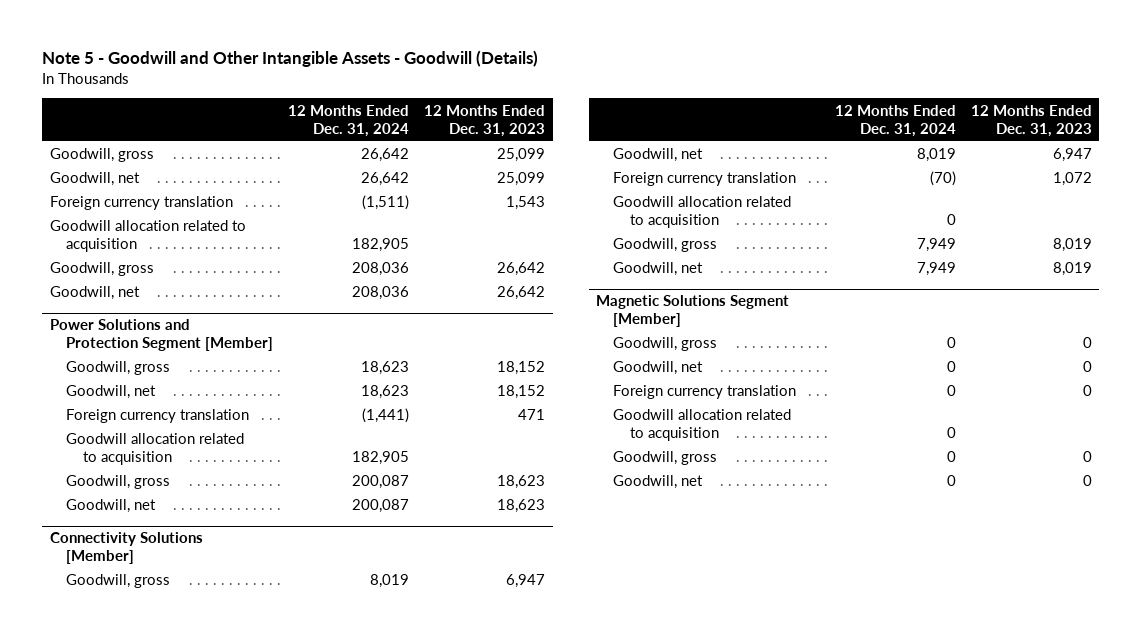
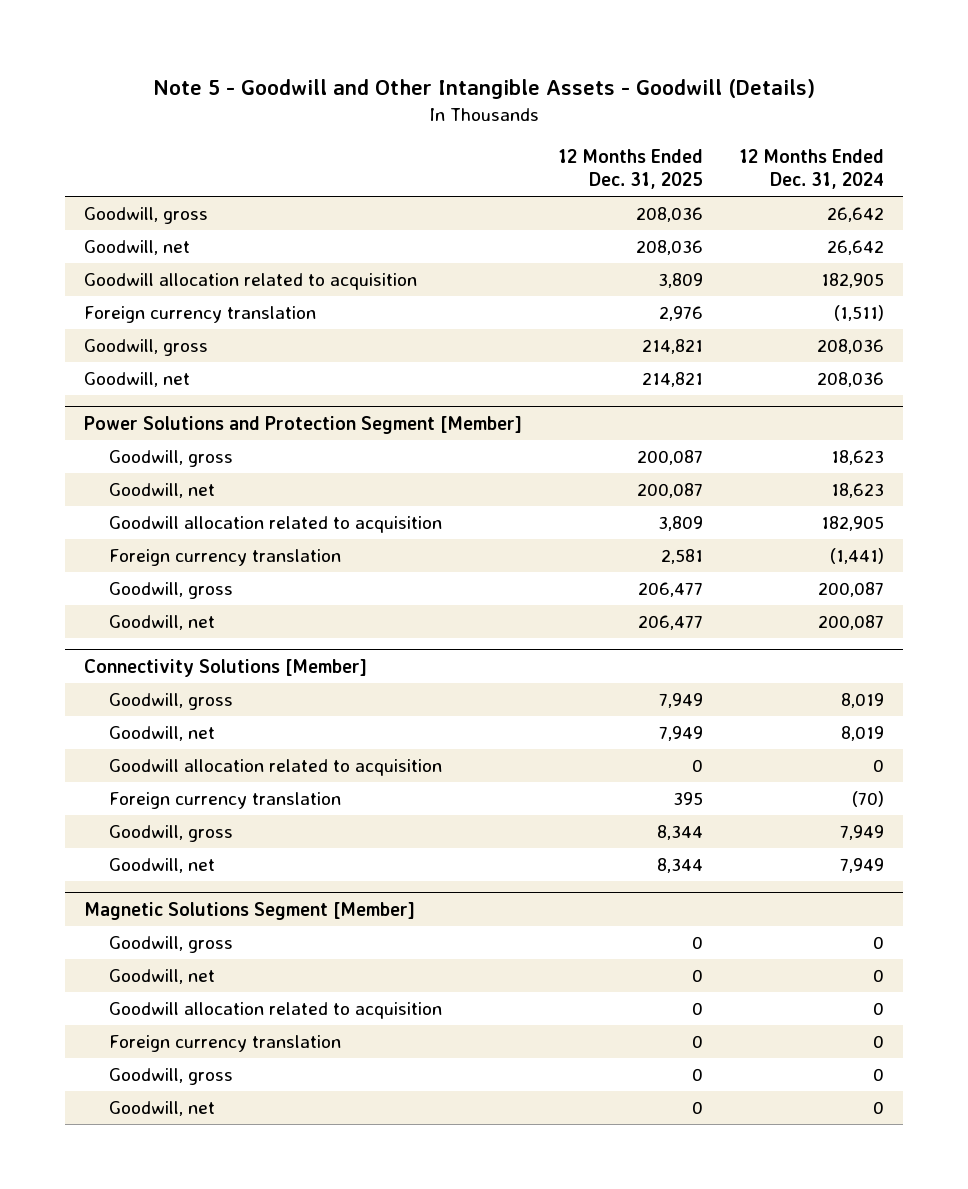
[424,104,546,137] 12 Months Ended Dec. 31, 2023 -> none
none -> [558,148,704,189] 12 Months Ended Dec. 31, 2025
[49,196,233,211] Foreign currency translation -> [83,306,316,324] Foreign currency translation
[66,409,250,424] Foreign currency translation -> [109,549,342,567] Foreign currency translation
[613,172,797,187] Foreign currency translation -> [109,792,342,810] Foreign currency translation
[613,385,797,400] Foreign currency translation -> [109,1035,342,1053] Foreign currency translation

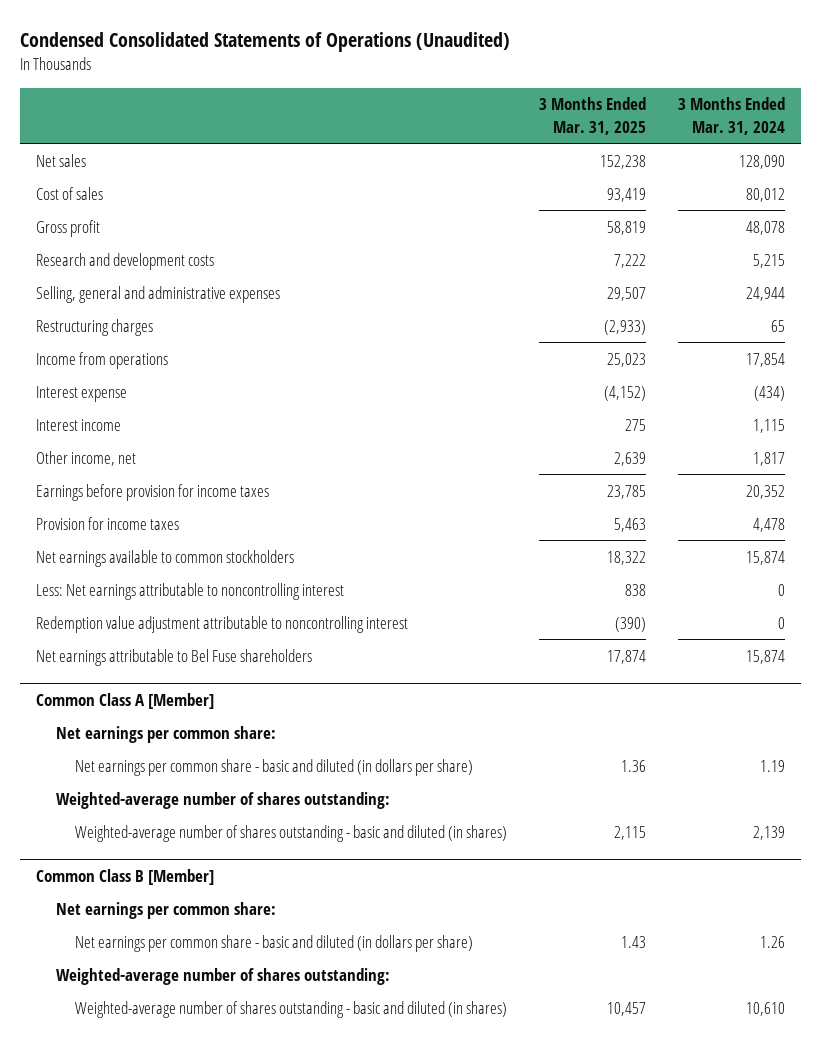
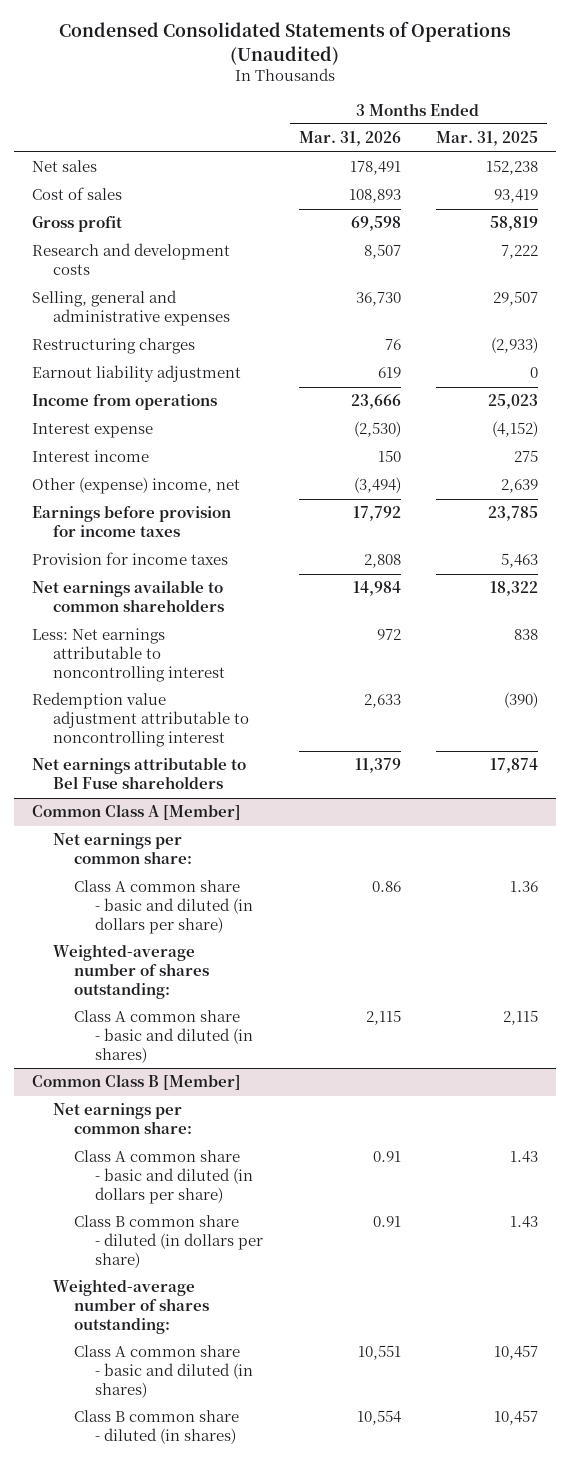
[678,97,786,135] 3 Months Ended Mar. 31, 2024 -> none
none -> [298,131,401,147] Mar. 31, 2026
none -> [31,365,241,383] Earnout liability adjustment
[36,450,137,466] Other income, net -> [31,477,240,495] Other (expense) income, net
[36,549,295,567] Net earnings available to common stockholders -> [31,580,224,613] Net earnings available to common shareholders
[75,758,474,776] Net earnings per common share - basic and diluted (in dollars per share) -> [73,880,254,935] Class A common share - basic and diluted (in dollars per share)
[75,824,508,842] Weighted-average number of shares outstanding - basic and diluted (in shares) -> [73,1010,254,1064] Class A common share - basic and diluted (in shares)
[75,934,474,952] Net earnings per common share - basic and diluted (in dollars per share) -> [73,1150,254,1205] Class A common share - basic and diluted (in dollars per share)
none -> [73,1215,264,1269] Class B common share - diluted (in dollars per share)
[75,1000,508,1018] Weighted-average number of shares outstanding - basic and diluted (in shares) -> [73,1345,254,1399] Class A common share - basic and diluted (in shares)
none -> [73,1410,239,1445] Class B common share - diluted (in shares)

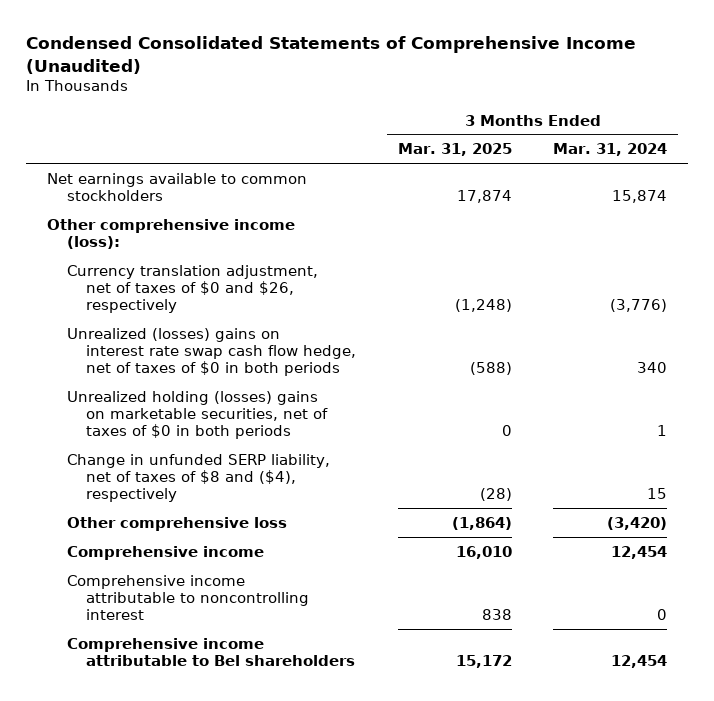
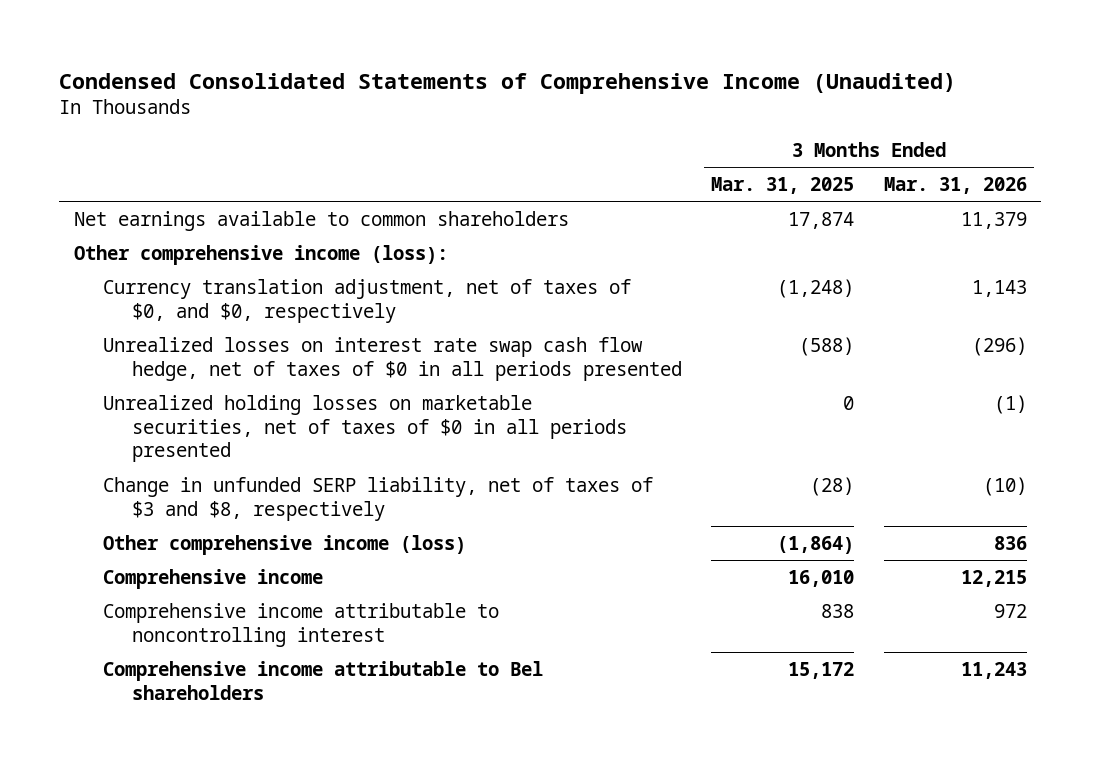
[553,143,668,157] Mar. 31, 2024 -> none
none -> [883,176,1027,194] Mar. 31, 2026
[46,172,307,202] Net earnings available to common stockholders -> [73,210,569,231] Net earnings available to common shareholders
[66,264,318,314] Currency translation adjustment, net of taxes of $0 and $26, respectively -> [103,278,632,323] Currency translation adjustment, net of taxes of $0, and $0, respectively
[66,327,357,377] Unrealized (losses) gains on interest rate swap cash flow hedge, net of taxes of $0 in both periods -> [103,336,683,381] Unrealized losses on interest rate swap cash flow hedge, net of taxes of $0 in all periods presented
[66,390,329,440] Unrealized holding (losses) gains on marketable securities, net of taxes of $0 in both periods -> [103,394,628,463] Unrealized holding losses on marketable securities, net of taxes of $0 in all periods presented
[66,453,330,503] Change in unfunded SERP liability, net of taxes of $8 and ($4), respectively -> [103,476,654,521] Change in unfunded SERP liability, net of taxes of $3 and $8, respectively
[66,516,287,531] Other comprehensive loss -> [103,534,467,555] Other comprehensive income (loss)

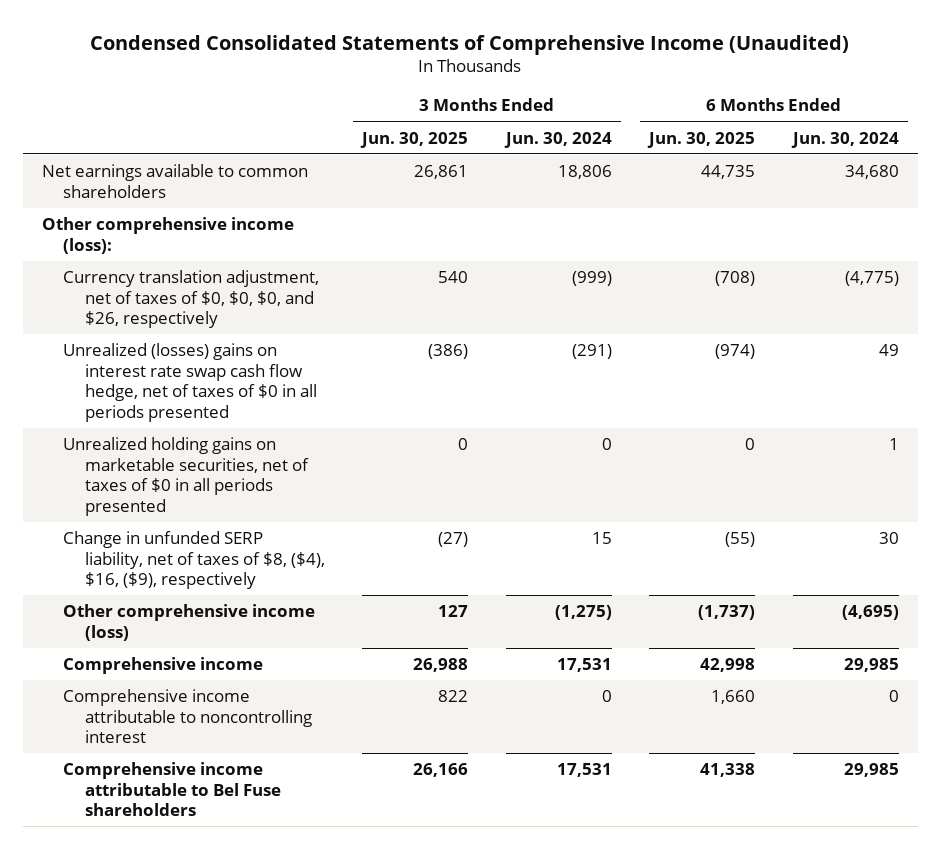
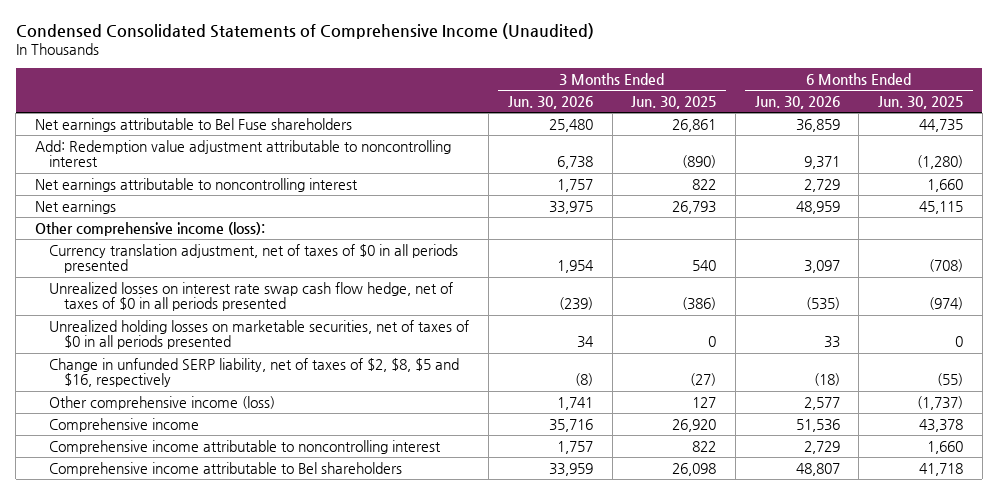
[503,131,612,148] Jun. 30, 2024 -> none
[790,131,899,148] Jun. 30, 2024 -> none
none -> [507,95,593,109] Jun. 30, 2026
none -> [754,95,840,109] Jun. 30, 2026
none -> [34,117,352,132] Net earnings attributable to Bel Fuse shareholders
none -> [34,139,451,168] Add: Redemption value adjustment attributable to noncontrolling interest
none -> [34,177,358,192] Net earnings attributable to noncontrolling interest
[42,164,309,198] Net earnings available to common shareholders -> [34,199,116,214] Net earnings
[414,165,469,180] 26,861 -> [672,200,717,214] 26,793
[701,165,756,180] 44,735 -> [918,200,963,214] 45,115
[63,270,320,329] Currency translation adjustment, net of taxes of $0, $0, $0, and $26, respectively -> [49,243,459,274] Currency translation adjustment, net of taxes of $0 in all periods presented
[63,343,317,422] Unrealized (losses) gains on interest rate swap cash flow hedge, net of taxes of $0 in all periods presented -> [49,281,454,312] Unrealized losses on interest rate swap cash flow hedge, net of taxes of $0 in all periods presented
[63,437,309,516] Unrealized holding gains on marketable securities, net of taxes of $0 in all periods presented -> [49,319,470,350] Unrealized holding losses on marketable securities, net of taxes of $0 in all periods presented
[63,531,325,590] Change in unfunded SERP liability, net of taxes of $8, ($4), $16, ($9), respectively -> [49,357,460,388] Change in unfunded SERP liability, net of taxes of $2, $8, $5 and $16, respectively
[413,658,469,673] 26,988 -> [672,418,717,432] 26,920
[700,658,756,673] 42,998 -> [918,418,963,432] 43,378
[63,762,281,817] Comprehensive income attributable to Bel Fuse shareholders -> [49,461,403,476] Comprehensive income attributable to Bel shareholders
[413,763,469,778] 26,166 -> [672,462,717,476] 26,098
[700,763,756,778] 41,338 -> [918,462,963,476] 41,718

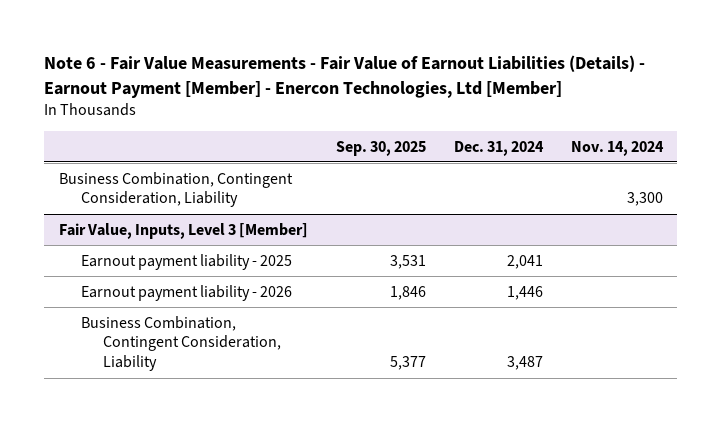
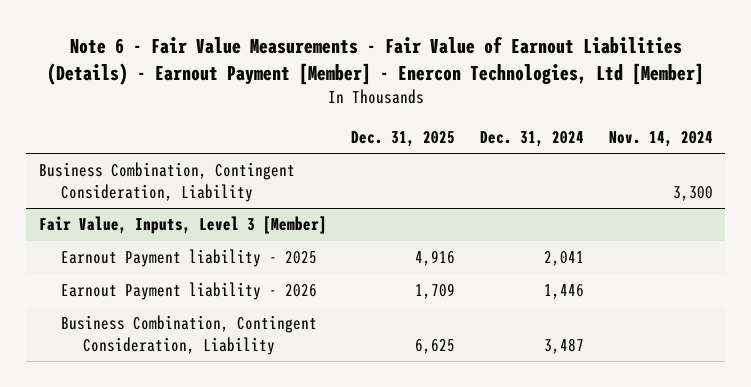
[335,140,426,156] Sep. 30, 2025 -> none
none -> [351,130,456,147] Dec. 31, 2025
[80,253,292,270] Earnout payment liability - 2025 -> [61,249,318,268] Earnout Payment liability - 2025
[80,284,292,301] Earnout payment liability - 2026 -> [61,282,318,301] Earnout Payment liability - 2026

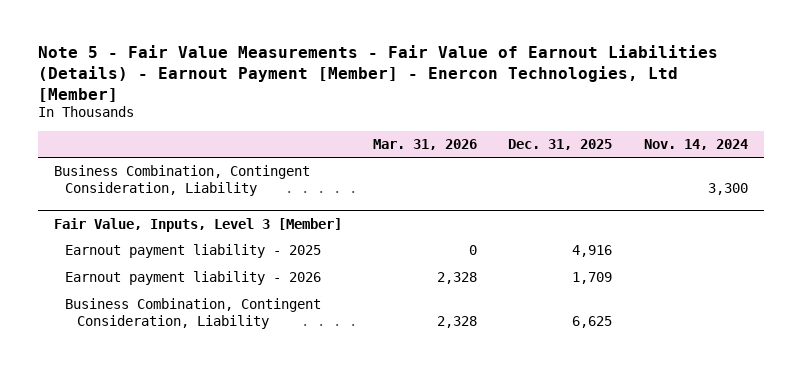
[46,36,704,85] Note 6 - Fair Value Measurements - Fair Value of Earnout Liabilities (Details) - Earnout Payment [Member] - Enercon Technologies, Ltd [Member] -> [37,45,718,102] Note 5 - Fair Value Measurements - Fair Value of Earnout Liabilities (Details) - Earnout Payment [Member] - Enercon Technologies, Ltd [Member]
[480,130,585,147] Dec. 31, 2024 -> none
none -> [373,138,478,150] Mar. 31, 2026
[61,249,318,268] Earnout Payment liability - 2025 -> [65,244,322,259] Earnout payment liability - 2025
[61,282,318,301] Earnout Payment liability - 2026 -> [65,271,322,286] Earnout payment liability - 2026

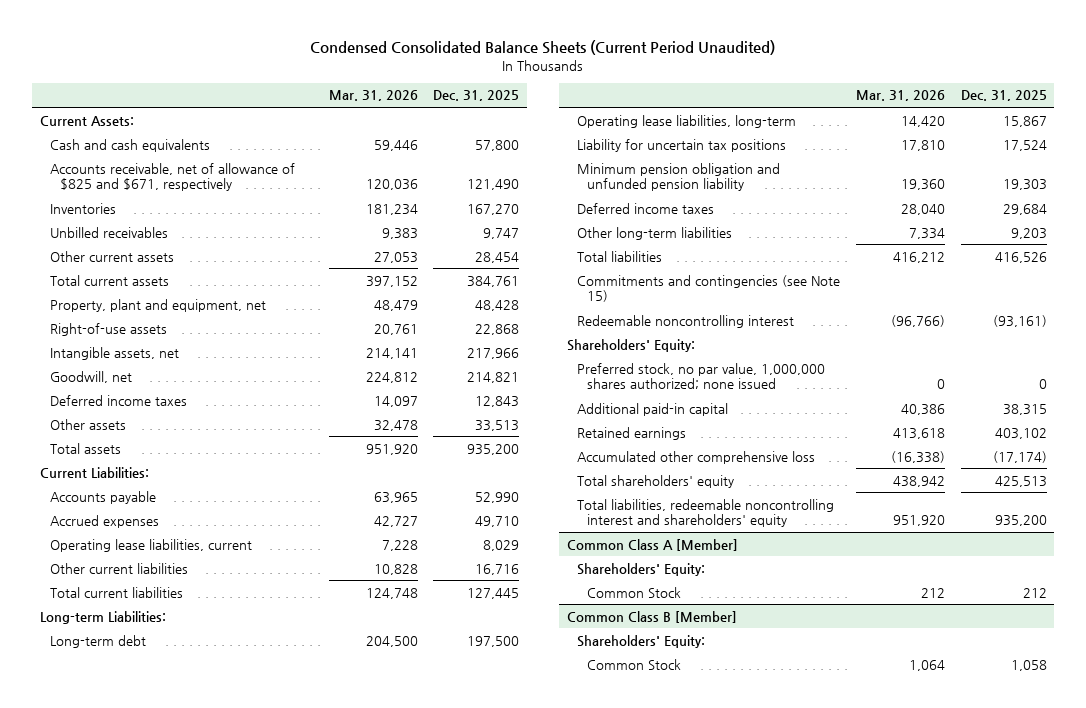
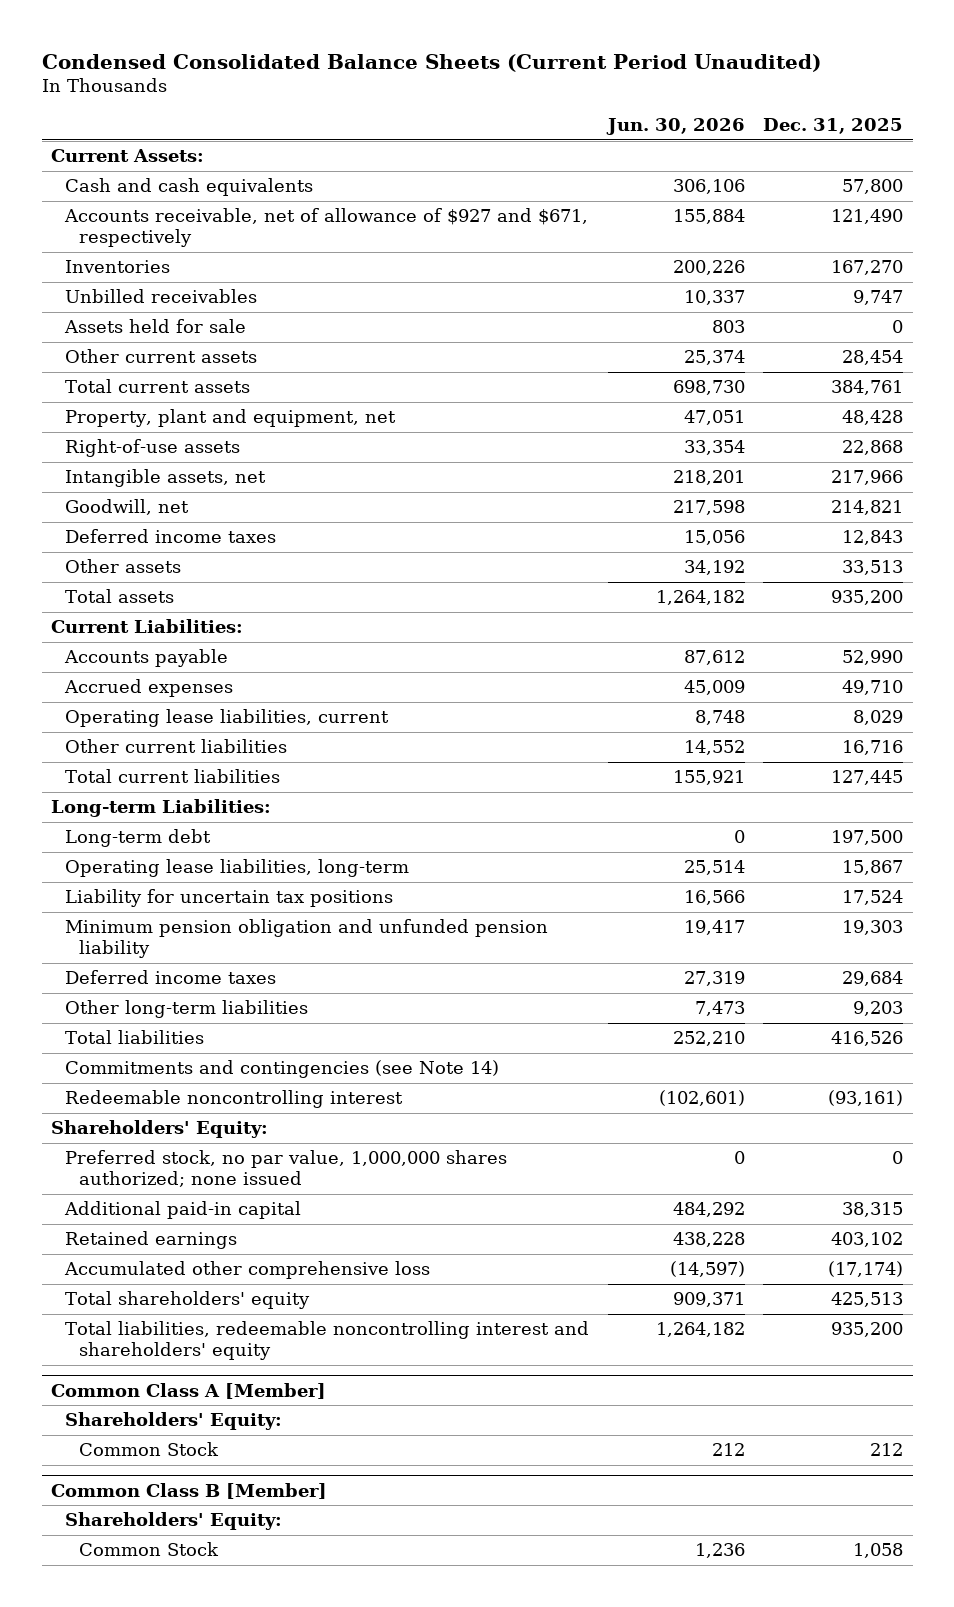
[328,90,418,102] Mar. 31, 2026 -> none
none -> [605,117,745,135] Jun. 30, 2026
[50,162,296,192] Accounts receivable, net of allowance of $825 and $671, respectively -> [64,208,589,247] Accounts receivable, net of allowance of $927 and $671, respectively
none -> [64,319,247,334] Assets held for sale
[577,274,841,303] Commitments and contingencies (see Note 15) -> [65,1060,500,1079] Commitments and contingencies (see Note 14)

